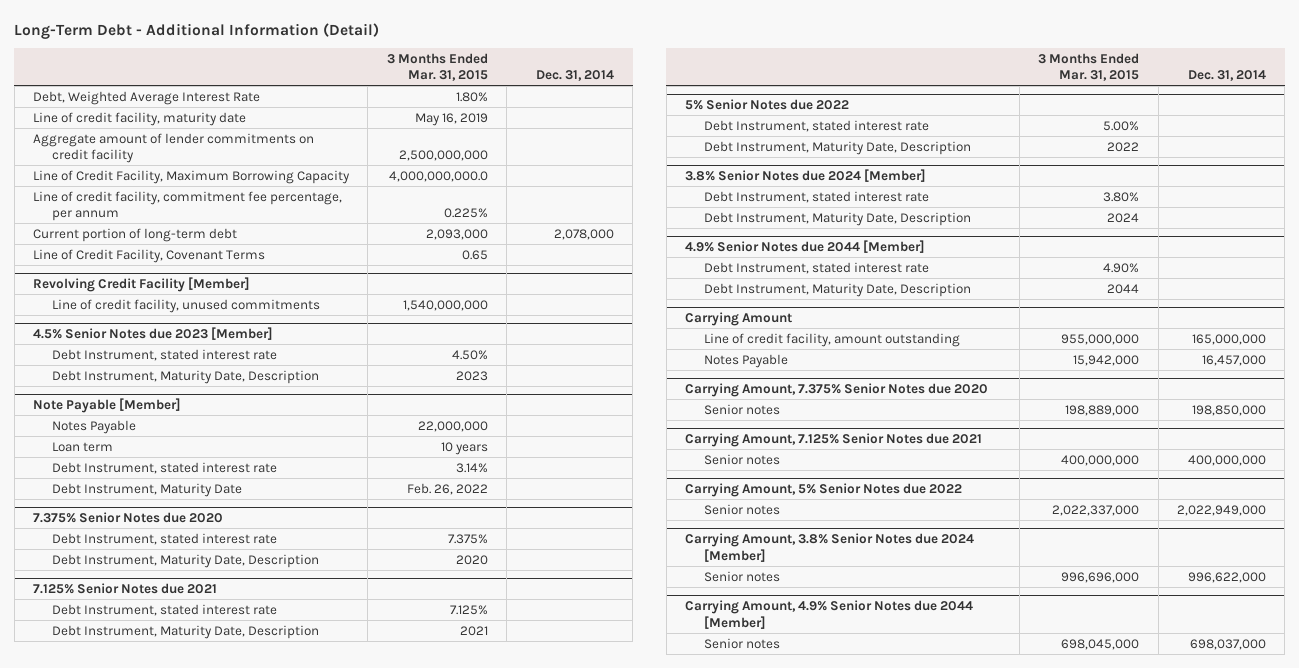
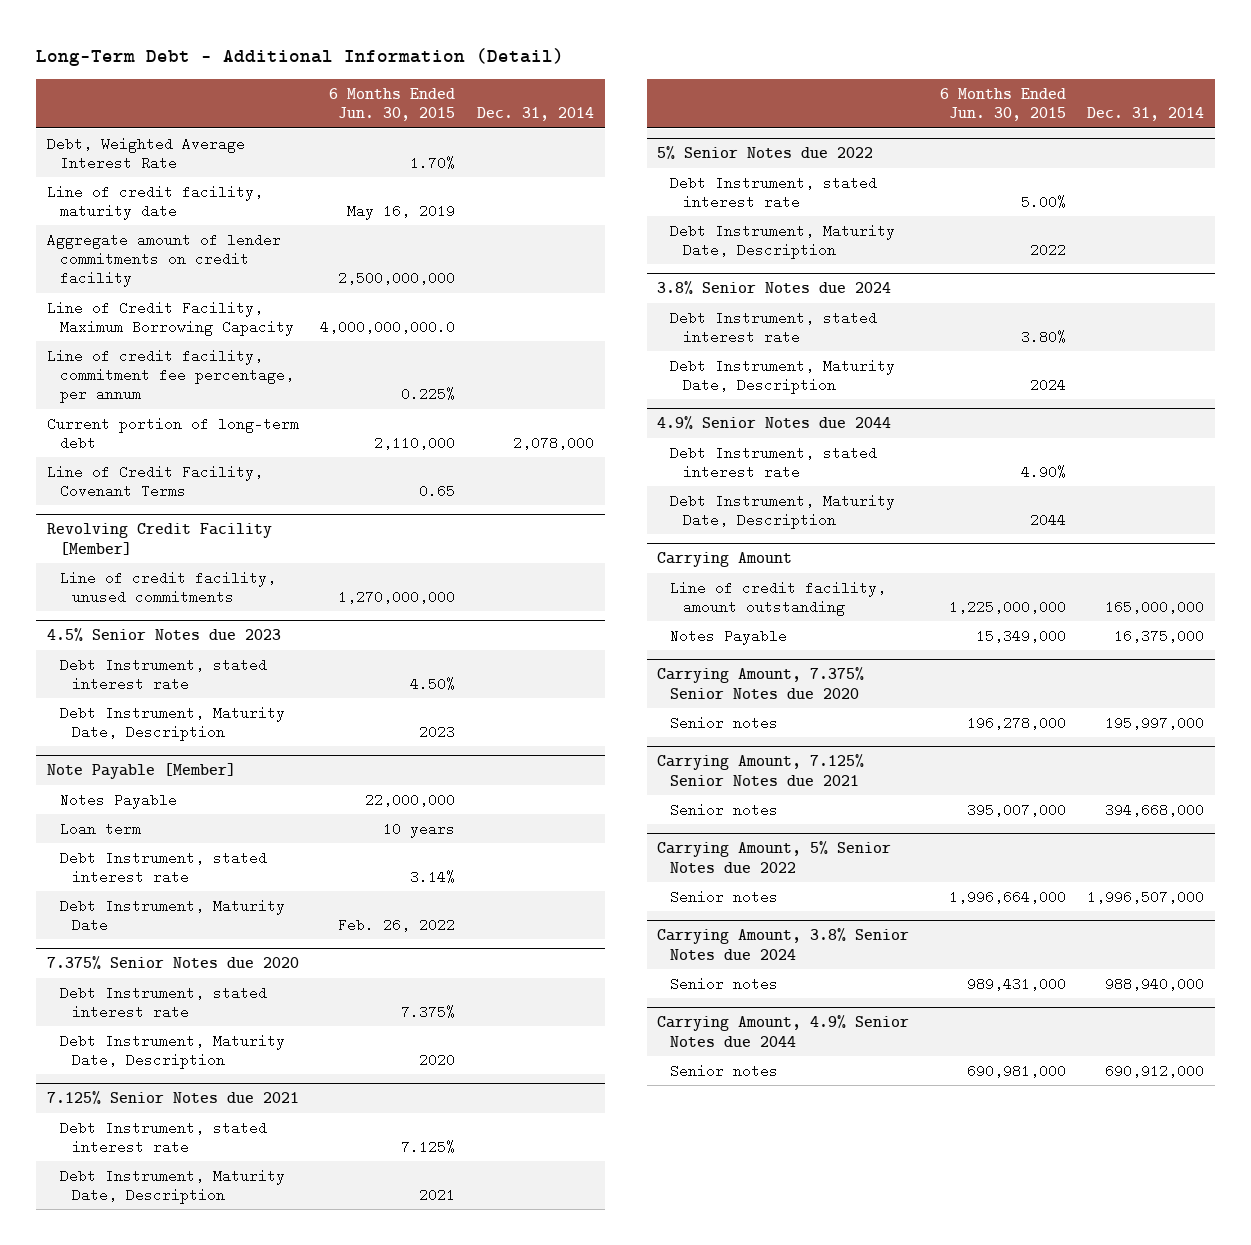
[386,52,488,82] 3 Months Ended Mar. 31, 2015 -> none
none -> [329,87,456,122] 6 Months Ended Jun. 30, 2015
[32,326,273,340] 4.5% Senior Notes due 2023 [Member] -> [46,628,281,642] 4.5% Senior Notes due 2023
[684,168,926,182] 3.8% Senior Notes due 2024 [Member] -> [657,281,892,295] 3.8% Senior Notes due 2024
[684,239,925,253] 4.9% Senior Notes due 2044 [Member] -> [657,416,892,430] 4.9% Senior Notes due 2044
[1201,354,1266,366] 16,457,000 -> [1114,628,1205,643] 16,375,000
[1191,404,1266,416] 198,850,000 -> [1105,715,1205,730] 195,997,000
[1187,454,1266,466] 400,000,000 -> [1105,802,1205,817] 394,668,000
[1176,504,1266,516] 2,022,949,000 -> [1087,889,1205,904] 1,996,507,000
[684,532,974,562] Carrying Amount, 3.8% Senior Notes due 2024 [Member] -> [657,928,910,960] Carrying Amount, 3.8% Senior Notes due 2024
[1187,571,1266,583] 996,622,000 -> [1105,976,1205,991] 988,940,000
[684,599,973,629] Carrying Amount, 4.9% Senior Notes due 2044 [Member] -> [657,1015,910,1047] Carrying Amount, 4.9% Senior Notes due 2044
[1189,638,1266,650] 698,037,000 -> [1105,1063,1205,1078] 690,912,000

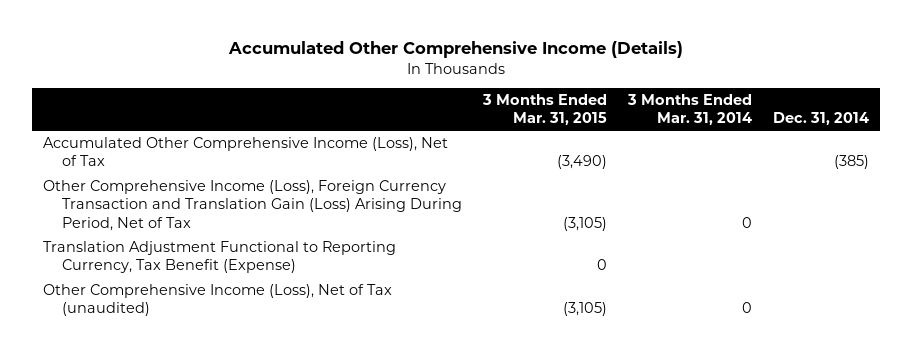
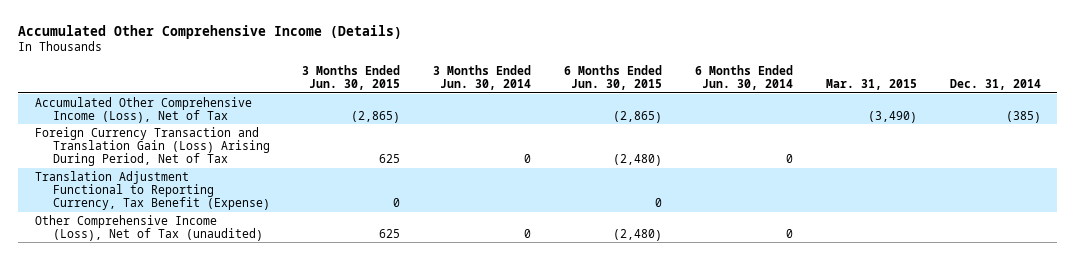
[481,93,607,126] 3 Months Ended Mar. 31, 2015 -> none
[627,93,753,126] 3 Months Ended Mar. 31, 2014 -> none
none -> [302,65,401,91] 3 Months Ended Jun. 30, 2015
none -> [433,65,532,91] 3 Months Ended Jun. 30, 2014
none -> [564,65,663,91] 6 Months Ended Jun. 30, 2015
none -> [695,65,794,91] 6 Months Ended Jun. 30, 2014
none -> [825,79,917,91] Mar. 31, 2015
[42,180,462,231] Other Comprehensive Income (Loss), Foreign Currency Transaction and Translation Gain (Loss) Arising During Period, Net of Tax -> [34,126,270,167] Foreign Currency Transaction and Translation Gain (Loss) Arising During Period, Net of Tax

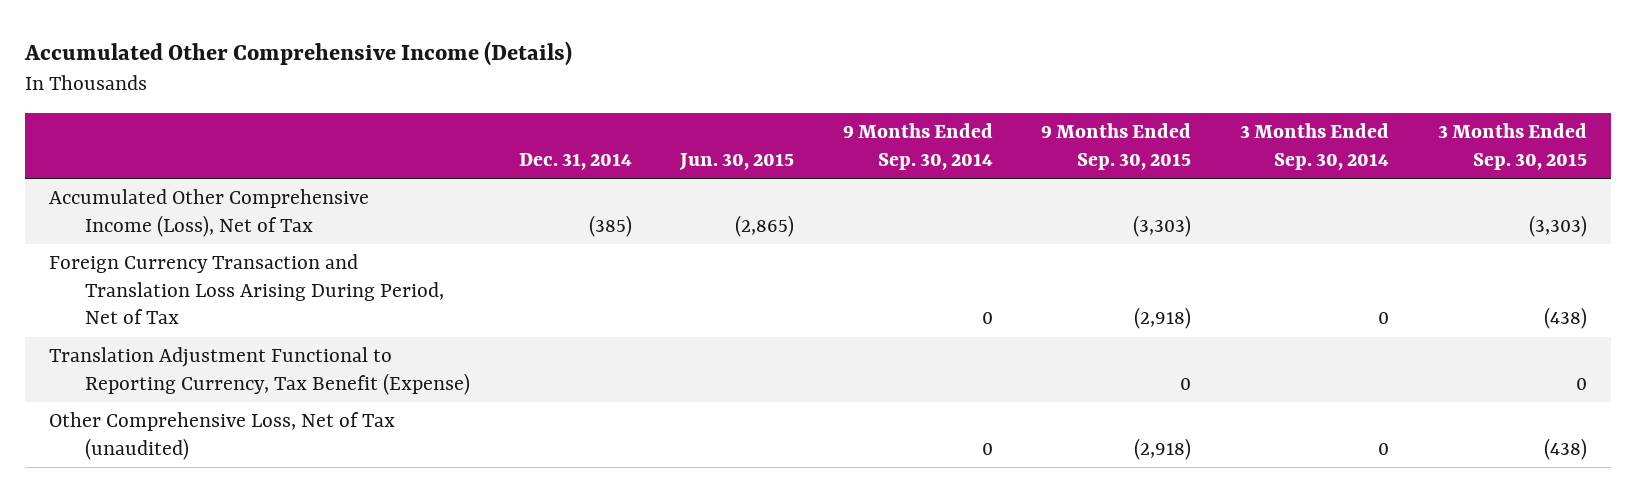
[302,65,401,91] 3 Months Ended Jun. 30, 2015 -> none
[433,65,532,91] 3 Months Ended Jun. 30, 2014 -> none
[564,65,663,91] 6 Months Ended Jun. 30, 2015 -> none
[695,65,794,91] 6 Months Ended Jun. 30, 2014 -> none
[825,79,917,91] Mar. 31, 2015 -> none
none -> [679,152,795,170] Jun. 30, 2015
none -> [842,123,993,170] 9 Months Ended Sep. 30, 2014
none -> [1041,123,1192,170] 9 Months Ended Sep. 30, 2015
none -> [1240,123,1390,170] 3 Months Ended Sep. 30, 2014
none -> [1437,123,1587,170] 3 Months Ended Sep. 30, 2015
[34,126,270,167] Foreign Currency Transaction and Translation Gain (Loss) Arising During Period, Net of Tax -> [48,254,445,325] Foreign Currency Transaction and Translation Loss Arising During Period, Net of Tax
[34,214,263,241] Other Comprehensive Income (Loss), Net of Tax (unaudited) -> [48,412,395,460] Other Comprehensive Loss, Net of Tax (unaudited)

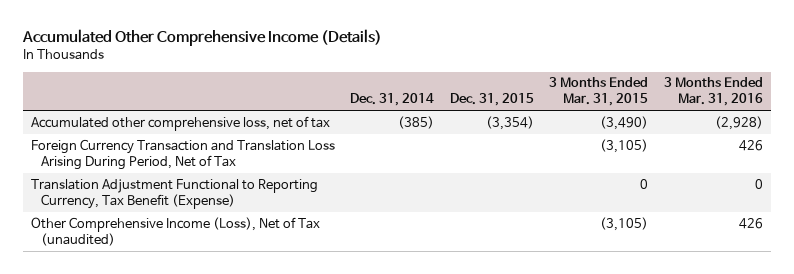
[679,152,795,170] Jun. 30, 2015 -> none
[842,123,993,170] 9 Months Ended Sep. 30, 2014 -> none
[1041,123,1192,170] 9 Months Ended Sep. 30, 2015 -> none
[1240,123,1390,170] 3 Months Ended Sep. 30, 2014 -> none
[1437,123,1587,170] 3 Months Ended Sep. 30, 2015 -> none
none -> [449,93,534,107] Dec. 31, 2015
none -> [549,77,649,107] 3 Months Ended Mar. 31, 2015
none -> [663,77,763,107] 3 Months Ended Mar. 31, 2016
[48,189,369,237] Accumulated Other Comprehensive Income (Loss), Net of Tax -> [30,115,330,131] Accumulated other comprehensive loss, net of tax
[48,412,395,460] Other Comprehensive Loss, Net of Tax (unaudited) -> [30,216,320,246] Other Comprehensive Income (Loss), Net of Tax (unaudited)

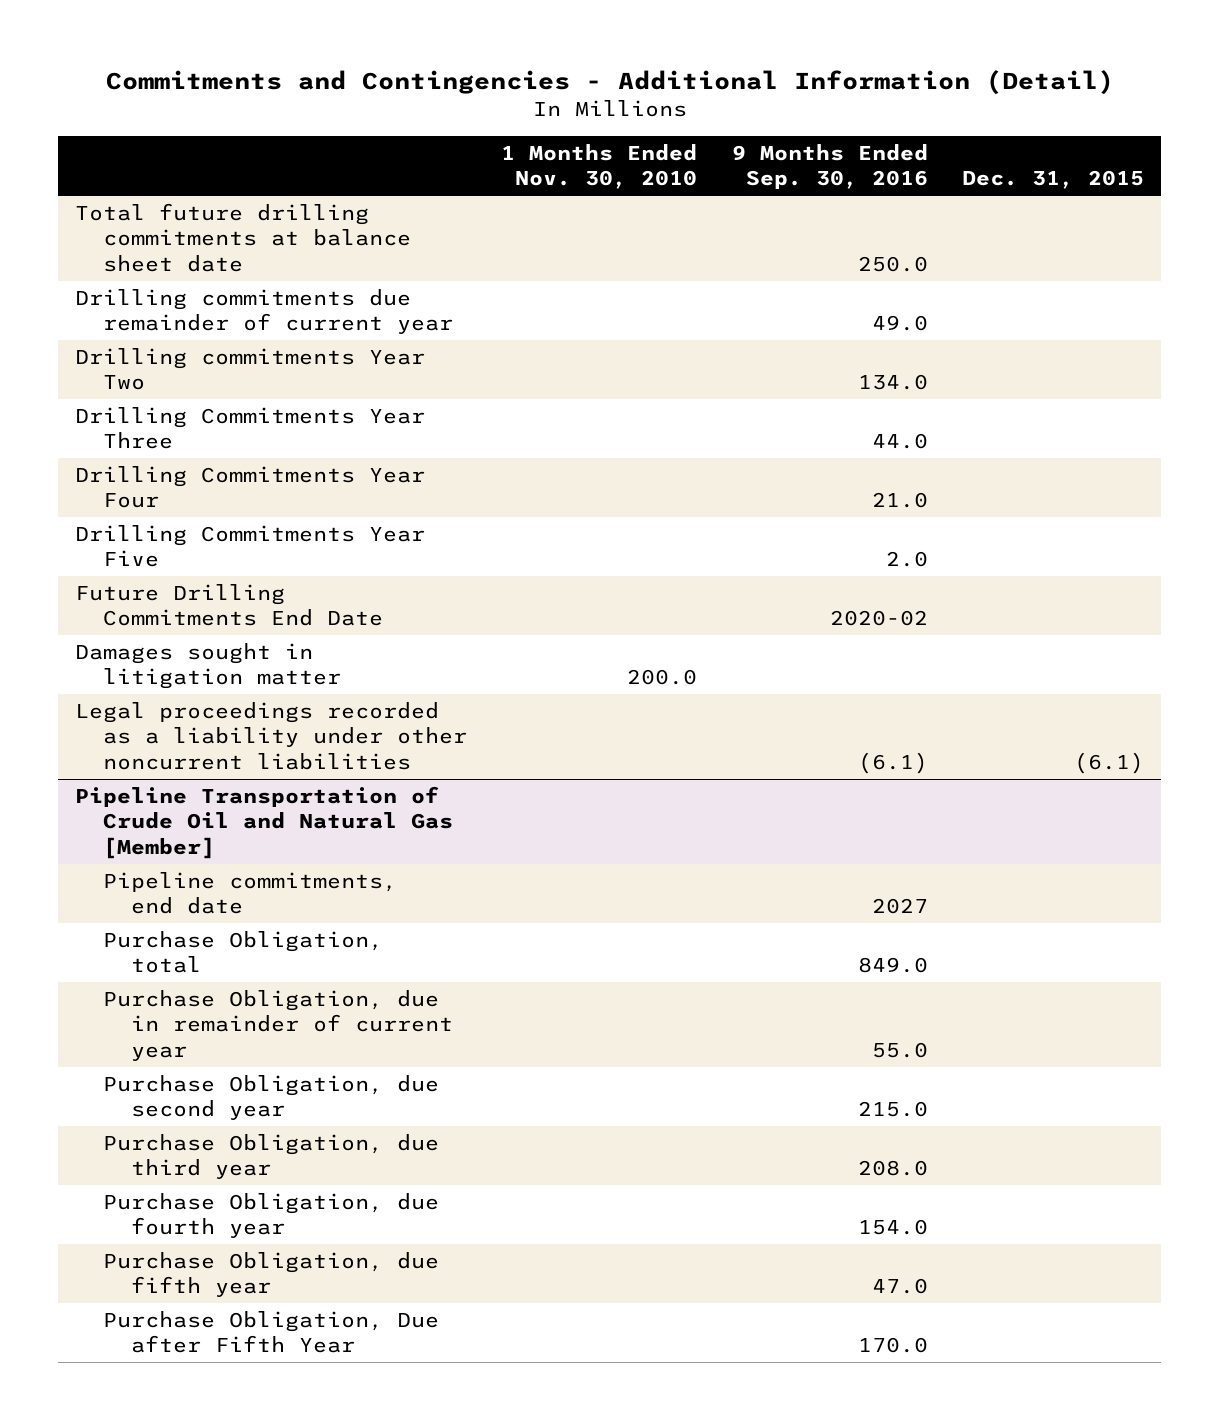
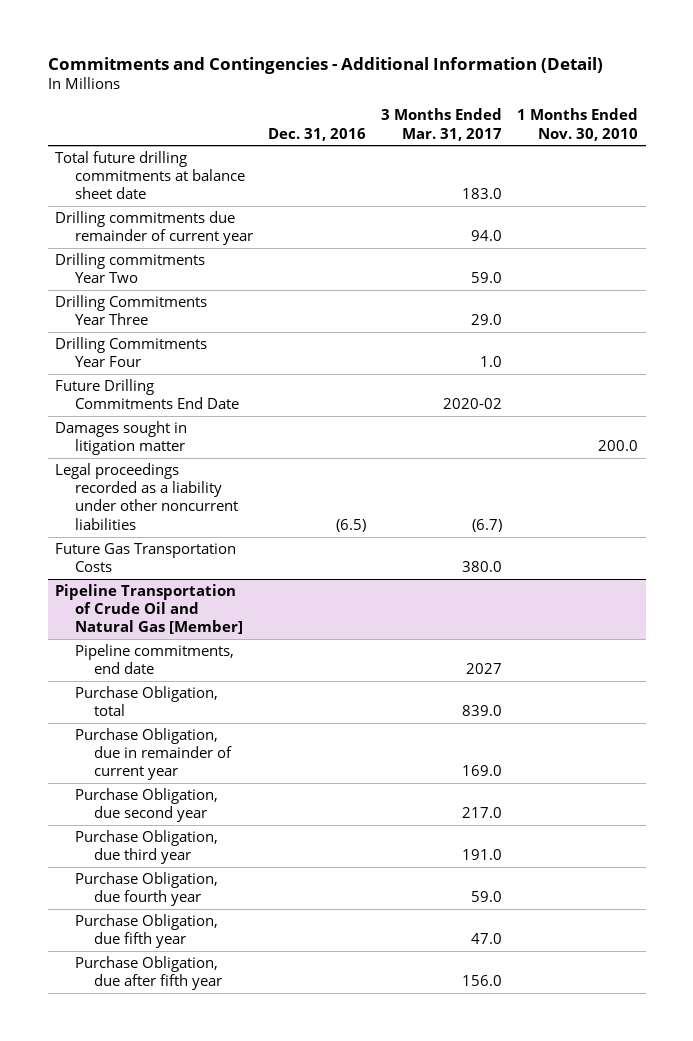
[731,144,928,190] 9 Months Ended Sep. 30, 2016 -> none
[961,170,1144,190] Dec. 31, 2015 -> none
none -> [267,127,366,141] Dec. 31, 2016
none -> [380,108,502,141] 3 Months Ended Mar. 31, 2017
[75,524,426,568] Drilling Commitments Year Five -> none
none -> [55,542,237,573] Future Gas Transportation Costs
[103,1310,440,1354] Purchase Obligation, Due after Fifth Year -> [74,955,222,991] Purchase Obligation, due after fifth year

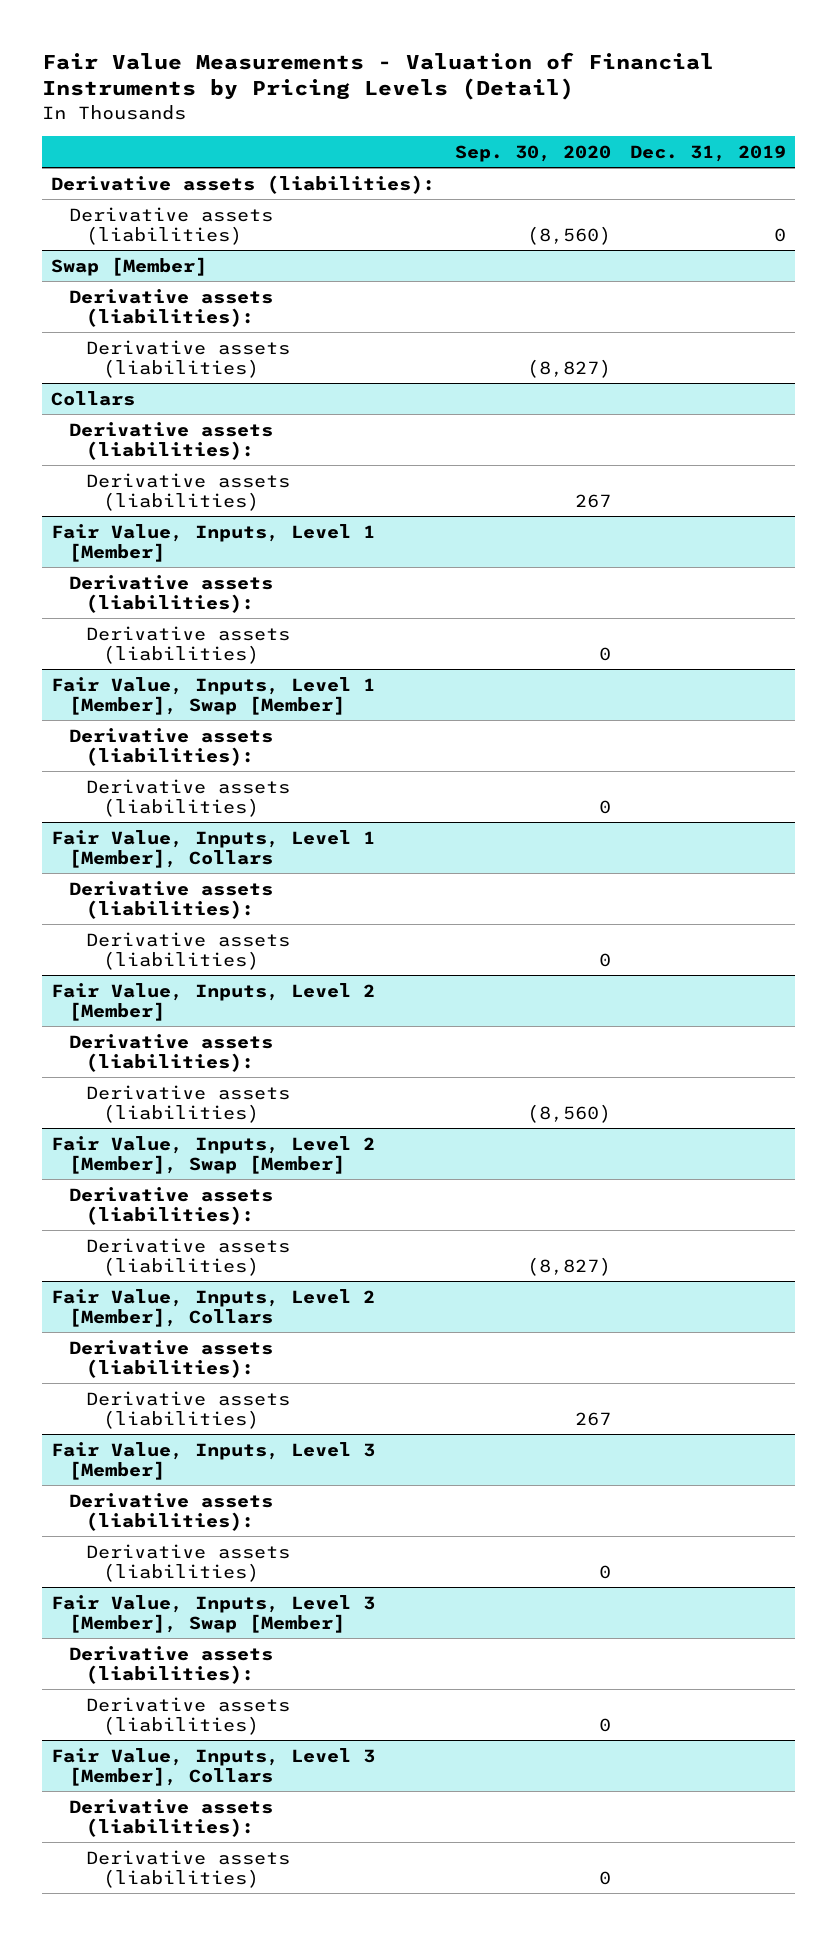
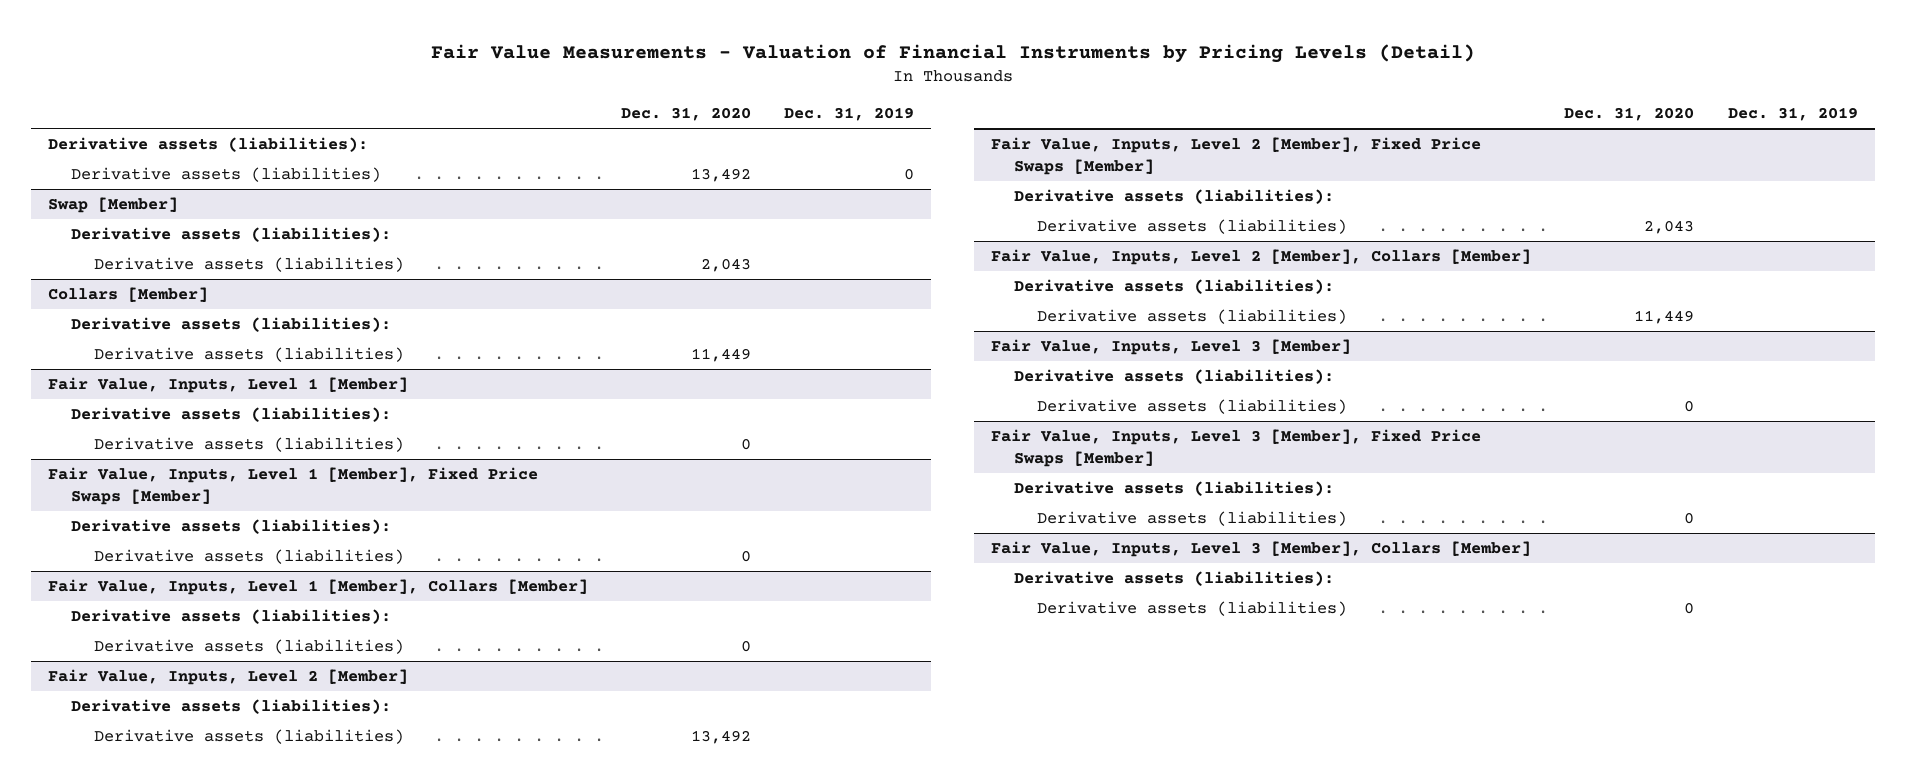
[454,144,611,162] Sep. 30, 2020 -> none
none -> [621,107,752,122] Dec. 31, 2020
[51,390,136,406] Collars -> [47,287,208,303] Collars [Member]
[51,676,376,715] Fair Value, Inputs, Level 1 [Member], Swap [Member] -> [47,467,538,505] Fair Value, Inputs, Level 1 [Member], Fixed Price Swaps [Member]
[51,829,376,868] Fair Value, Inputs, Level 1 [Member], Collars -> [47,579,588,596] Fair Value, Inputs, Level 1 [Member], Collars [Member]
[51,1135,376,1174] Fair Value, Inputs, Level 2 [Member], Swap [Member] -> [991,137,1482,175] Fair Value, Inputs, Level 2 [Member], Fixed Price Swaps [Member]
[51,1288,376,1327] Fair Value, Inputs, Level 2 [Member], Collars -> [991,249,1532,266] Fair Value, Inputs, Level 2 [Member], Collars [Member]
[51,1594,376,1633] Fair Value, Inputs, Level 3 [Member], Swap [Member] -> [991,429,1482,467] Fair Value, Inputs, Level 3 [Member], Fixed Price Swaps [Member]
[51,1747,376,1786] Fair Value, Inputs, Level 3 [Member], Collars -> [991,541,1532,558] Fair Value, Inputs, Level 3 [Member], Collars [Member]

